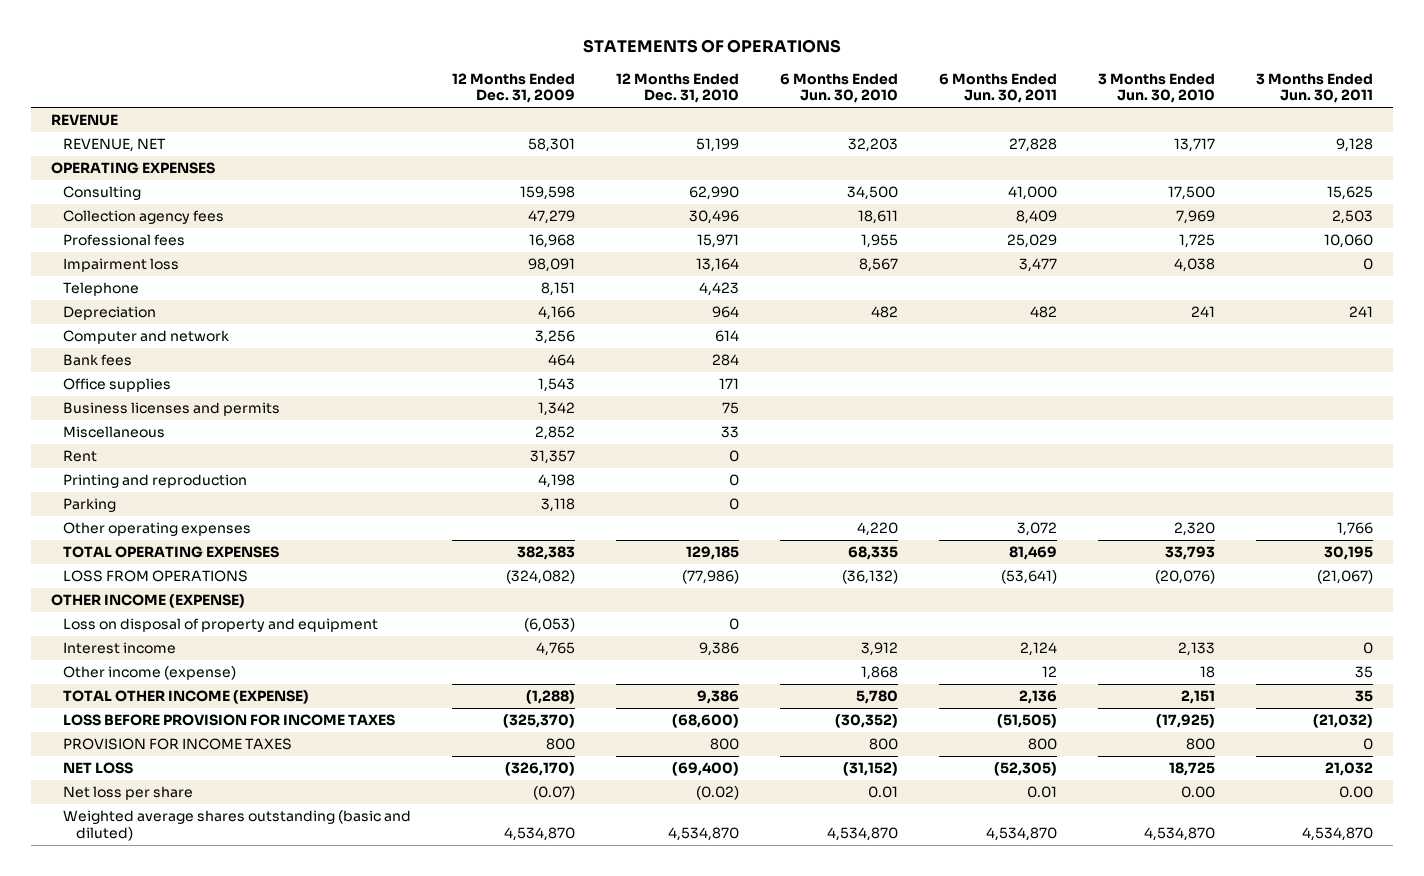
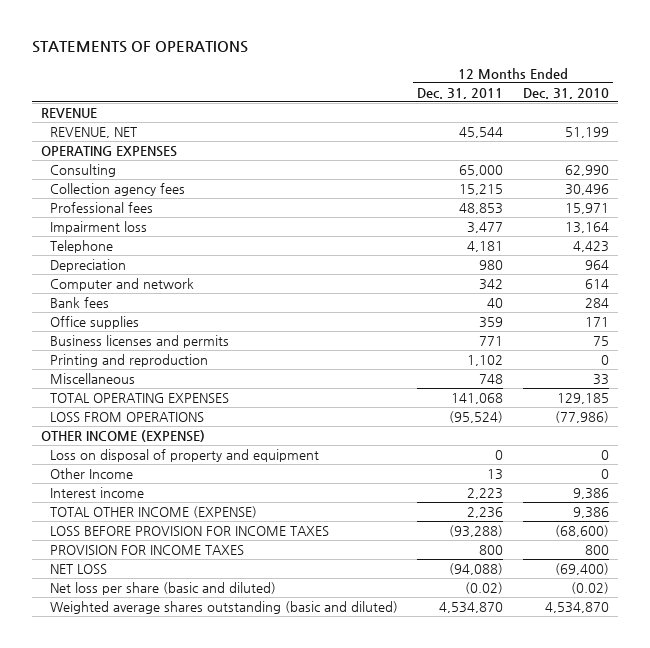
[452,72,576,104] 12 Months Ended Dec. 31, 2009 -> none
[780,72,899,104] 6 Months Ended Jun. 30, 2010 -> none
[939,72,1058,104] 6 Months Ended Jun. 30, 2011 -> none
[1097,72,1215,104] 3 Months Ended Jun. 30, 2010 -> none
[1255,72,1373,104] 3 Months Ended Jun. 30, 2011 -> none
none -> [417,87,504,99] Dec. 31, 2011
[63,450,98,463] Rent -> none
[63,498,117,513] Parking -> none
[63,522,252,537] Other operating expenses -> none
[63,426,166,439] Miscellaneous -> [50,372,136,384] Miscellaneous
none -> [50,467,134,479] Other Income
[63,666,237,681] Other income (expense) -> none
[63,786,194,801] Net loss per share -> [50,581,277,595] Net loss per share (basic and diluted)

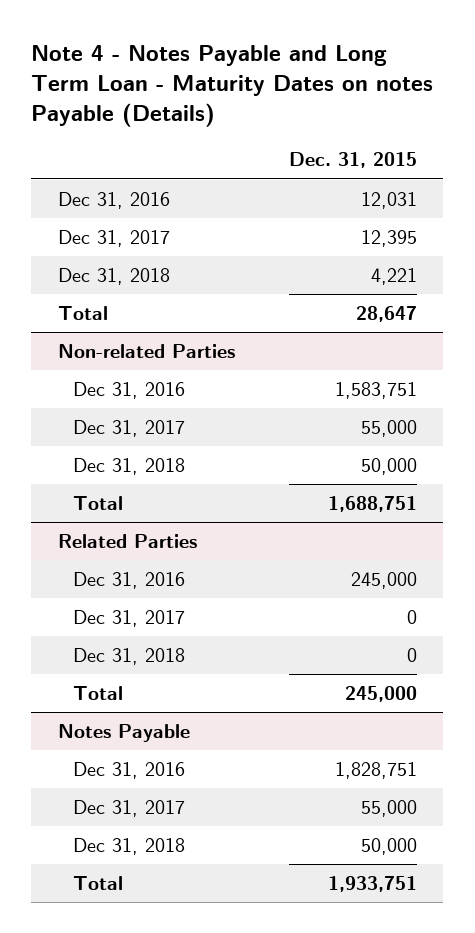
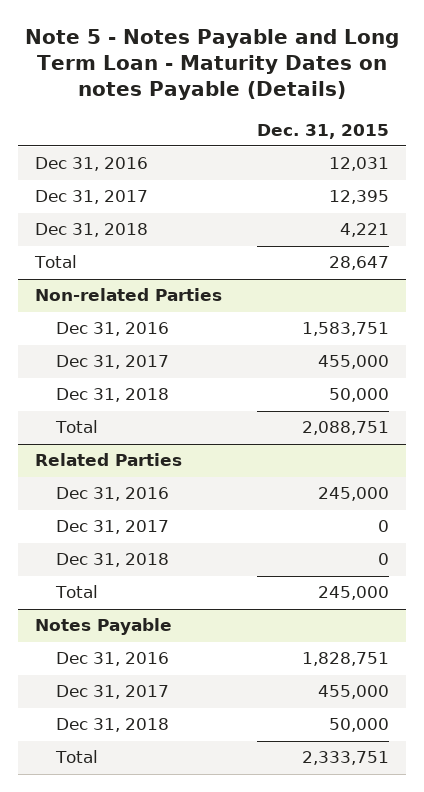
[31,45,434,128] Note 4 - Notes Payable and Long Term Loan - Maturity Dates on notes Payable (Details) -> [24,28,399,101] Note 5 - Notes Payable and Long Term Loan - Maturity Dates on notes Payable (Details)
[360,419,417,437] 55,000 -> [317,355,389,370] 455,000
[327,495,417,512] 1,688,751 -> [301,421,389,436] 2,088,751
[360,799,417,817] 55,000 -> [317,685,389,700] 455,000
[327,875,417,892] 1,933,751 -> [301,751,389,766] 2,333,751

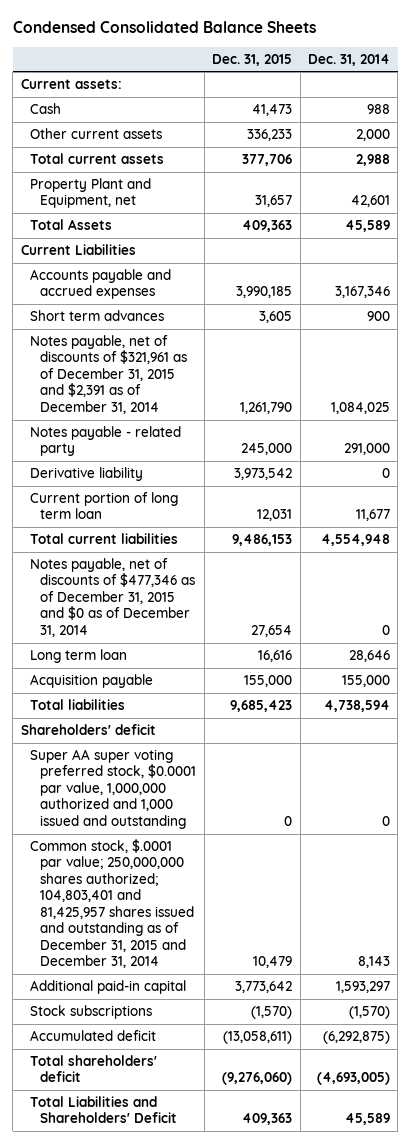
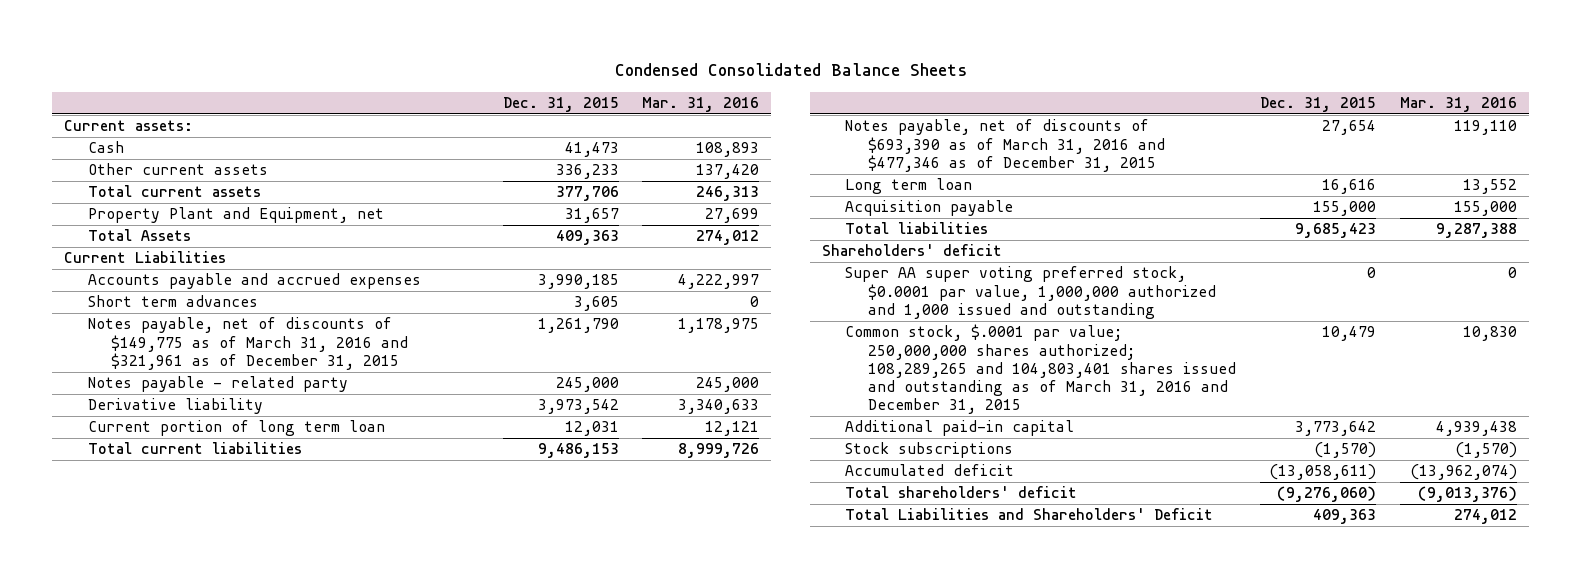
[308,53,391,66] Dec. 31, 2014 -> none
none -> [642,96,760,112] Mar. 31, 2016
[30,335,188,414] Notes payable, net of discounts of $321,961 as of December 31, 2015 and $2,391 as of December 31, 2014 -> [87,317,408,370] Notes payable, net of discounts of $149,775 as of March 31, 2016 and $321,961 as of December 31, 2015
[30,558,196,637] Notes payable, net of discounts of $477,346 as of December 31, 2015 and $0 as of December 31, 2014 -> [844,119,1166,172] Notes payable, net of discounts of $693,390 as of March 31, 2016 and $477,346 as of December 31, 2015
[30,839,195,969] Common stock, $.0001 par value; 250,000,000 shares authorized; 104,803,401 and 81,425,957 shares issued and outstanding as of December 31, 2015 and December 31, 2014 -> [844,324,1237,415] Common stock, $.0001 par value; 250,000,000 shares authorized; 108,289,265 and 104,803,401 shares issued and outstanding as of March 31, 2016 and December 31, 2015

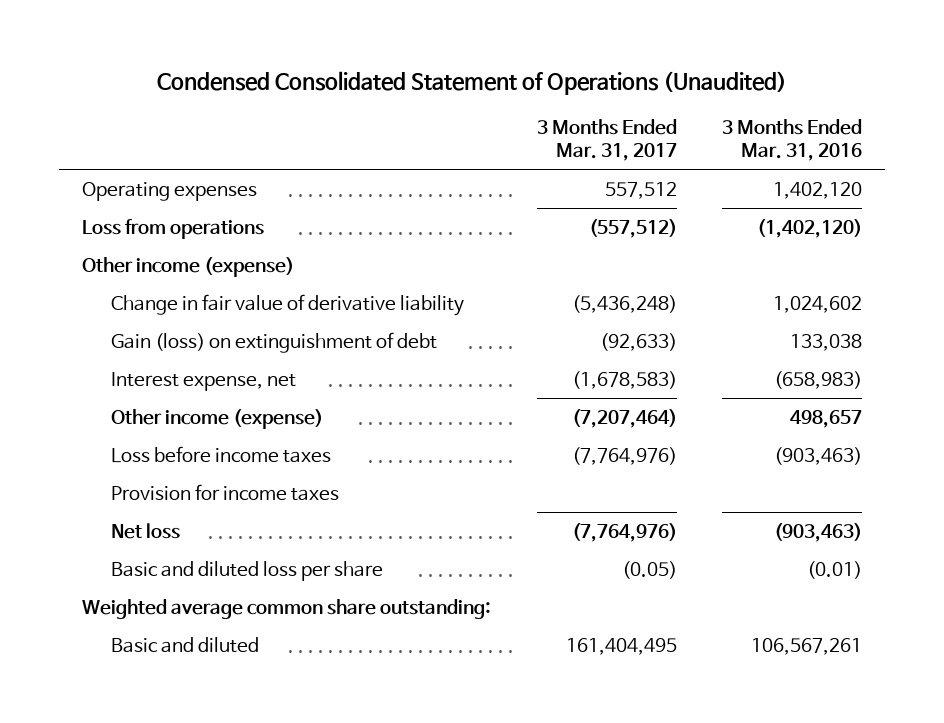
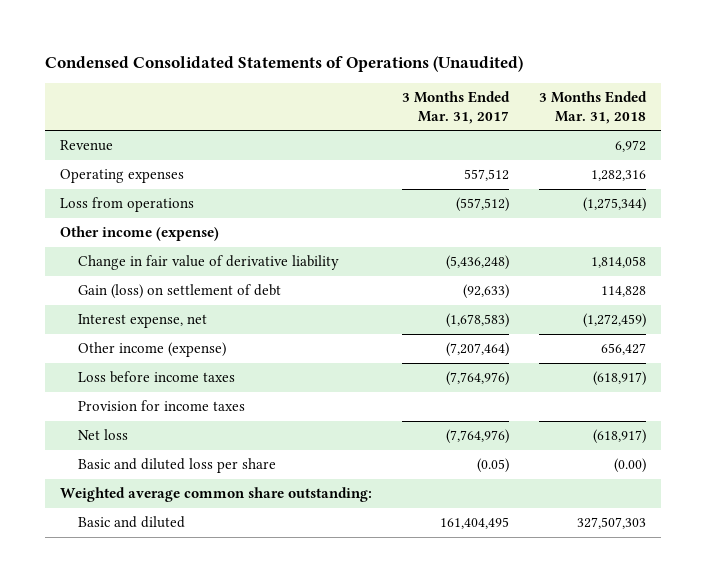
[157,70,788,95] Condensed Consolidated Statement of Operations (Unaudited) -> [44,55,523,72] Condensed Consolidated Statements of Operations (Unaudited)
[722,118,863,161] 3 Months Ended Mar. 31, 2016 -> none
none -> [539,91,648,124] 3 Months Ended Mar. 31, 2018
none -> [59,140,113,152] Revenue
[111,332,438,354] Gain (loss) on extinguishment of debt -> [78,284,282,300] Gain (loss) on settlement of debt

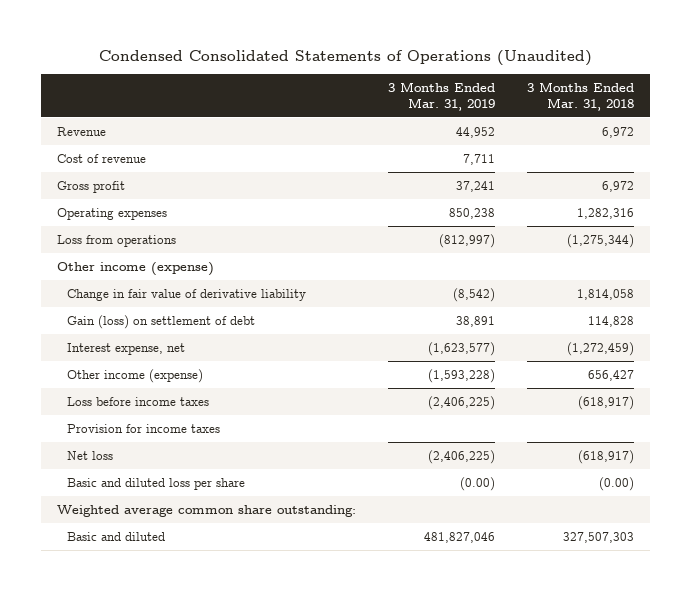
[402,91,511,124] 3 Months Ended Mar. 31, 2017 -> none
none -> [388,81,496,111] 3 Months Ended Mar. 31, 2019
none -> [56,153,146,163] Cost of revenue
none -> [56,180,125,193] Gross profit

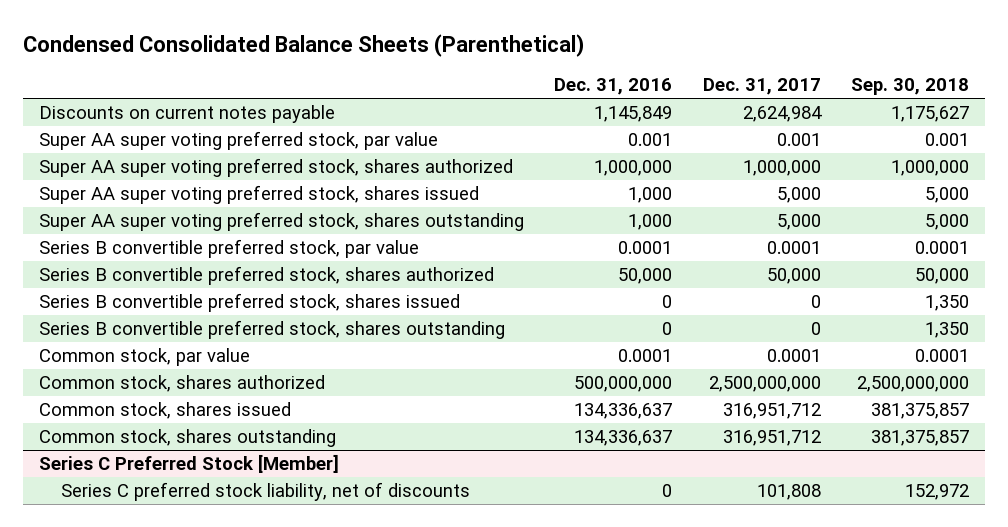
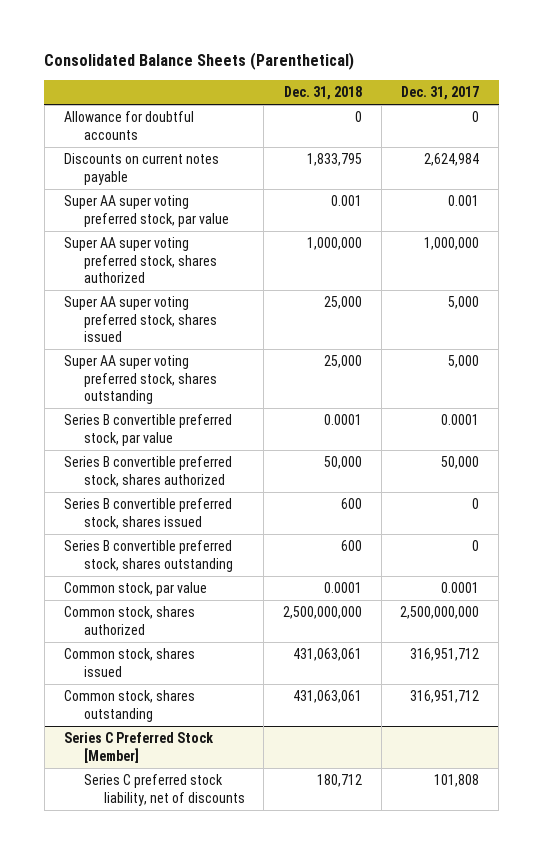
[23,34,585,58] Condensed Consolidated Balance Sheets (Parenthetical) -> [44,51,355,70] Consolidated Balance Sheets (Parenthetical)
[554,77,673,95] Dec. 31, 2016 -> none
[851,77,970,95] Sep. 30, 2018 -> none
none -> [283,85,362,100] Dec. 31, 2018
none -> [63,111,194,140] Allowance for doubtful accounts

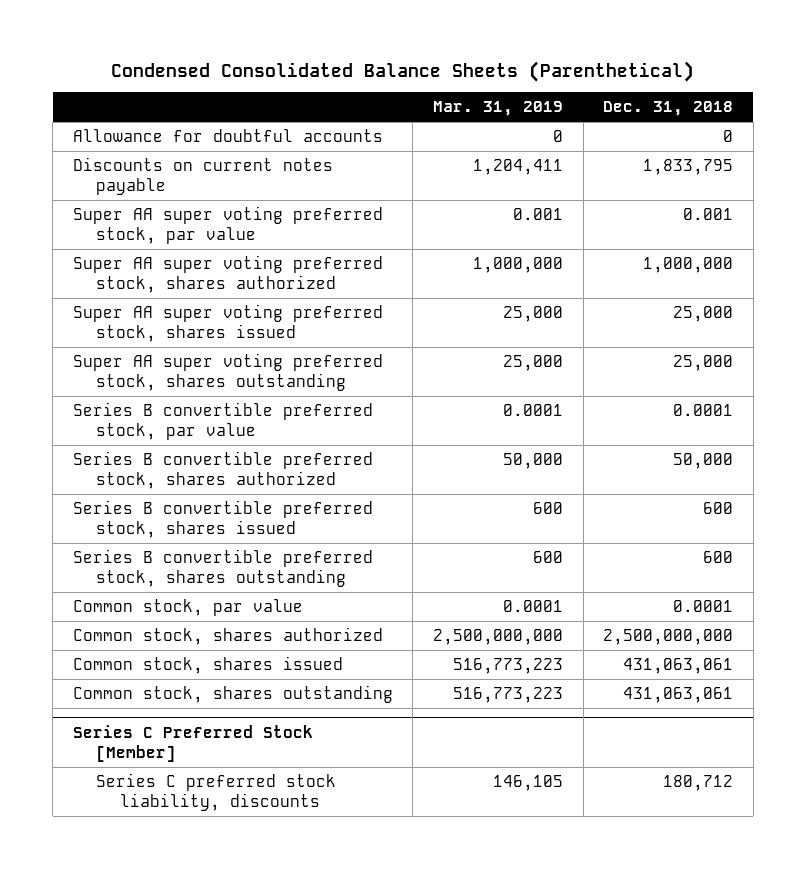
[44,51,355,70] Consolidated Balance Sheets (Parenthetical) -> [110,60,694,82] Condensed Consolidated Balance Sheets (Parenthetical)
[401,85,480,100] Dec. 31, 2017 -> none
none -> [432,100,563,116] Mar. 31, 2019
[83,774,245,806] Series C preferred stock liability, net of discounts -> [96,772,337,811] Series C preferred stock liability, discounts

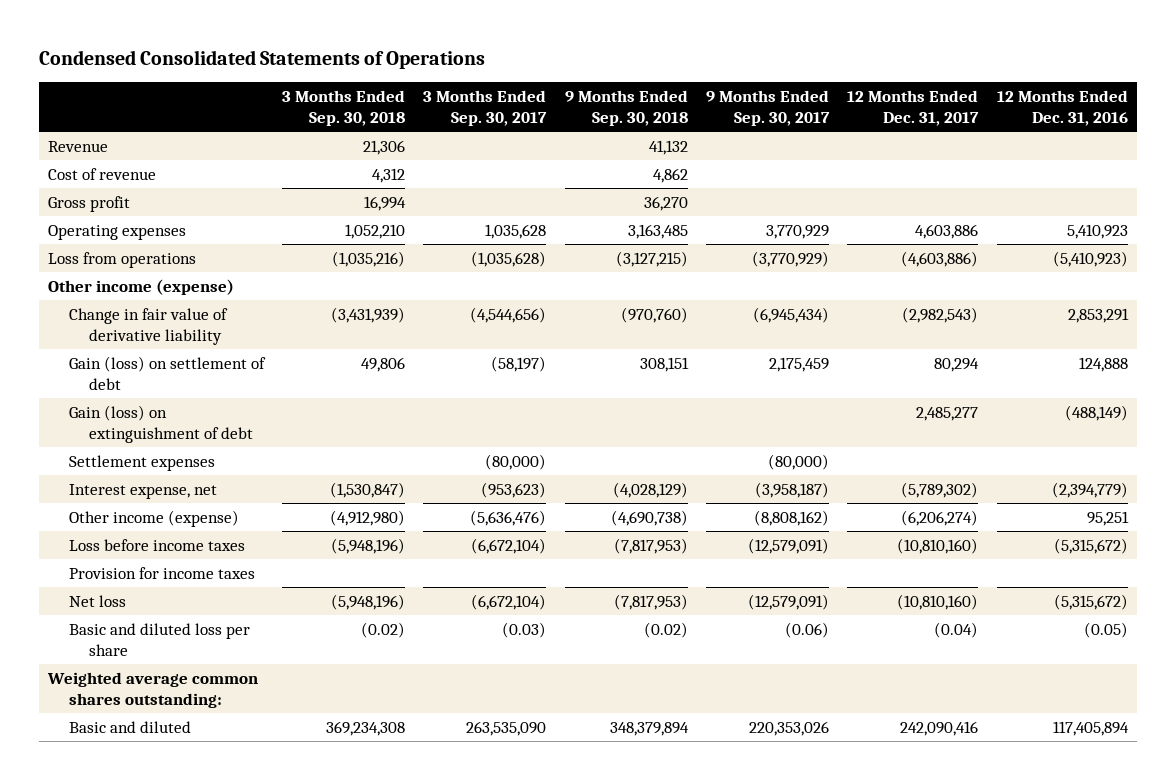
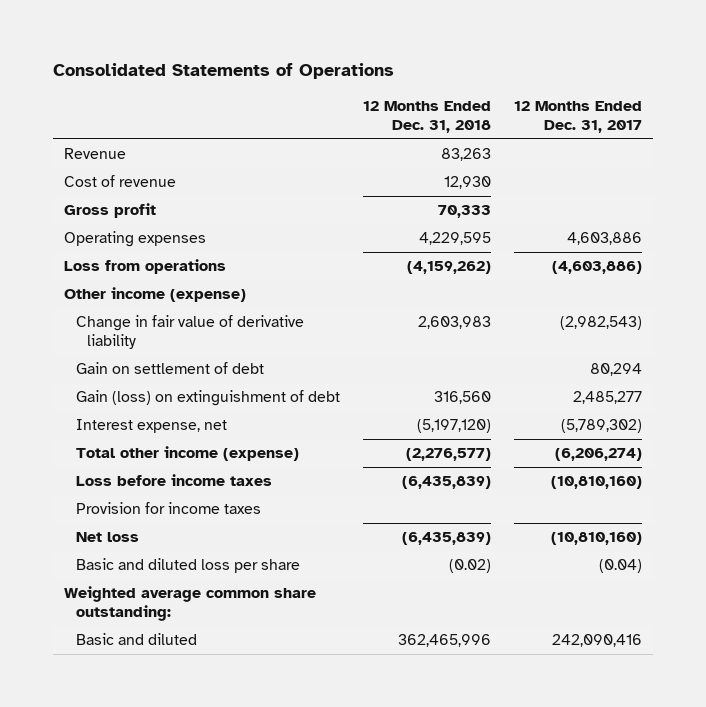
[38,50,485,70] Condensed Consolidated Statements of Operations -> [52,63,394,80] Consolidated Statements of Operations
[281,90,405,127] 3 Months Ended Sep. 30, 2018 -> none
[423,90,548,127] 3 Months Ended Sep. 30, 2017 -> none
[564,90,688,127] 9 Months Ended Sep. 30, 2018 -> none
[705,90,830,127] 9 Months Ended Sep. 30, 2017 -> none
[996,90,1128,127] 12 Months Ended Dec. 31, 2016 -> none
none -> [362,100,491,133] 12 Months Ended Dec. 31, 2018
[68,355,266,390] Gain (loss) on settlement of debt -> [75,362,264,375] Gain on settlement of debt
[68,454,215,471] Settlement expenses -> none
[68,509,239,527] Other income (expense) -> [75,446,299,462] Total other income (expense)
[46,671,258,708] Weighted average common shares outstanding: -> [64,586,317,622] Weighted average common share outstanding:

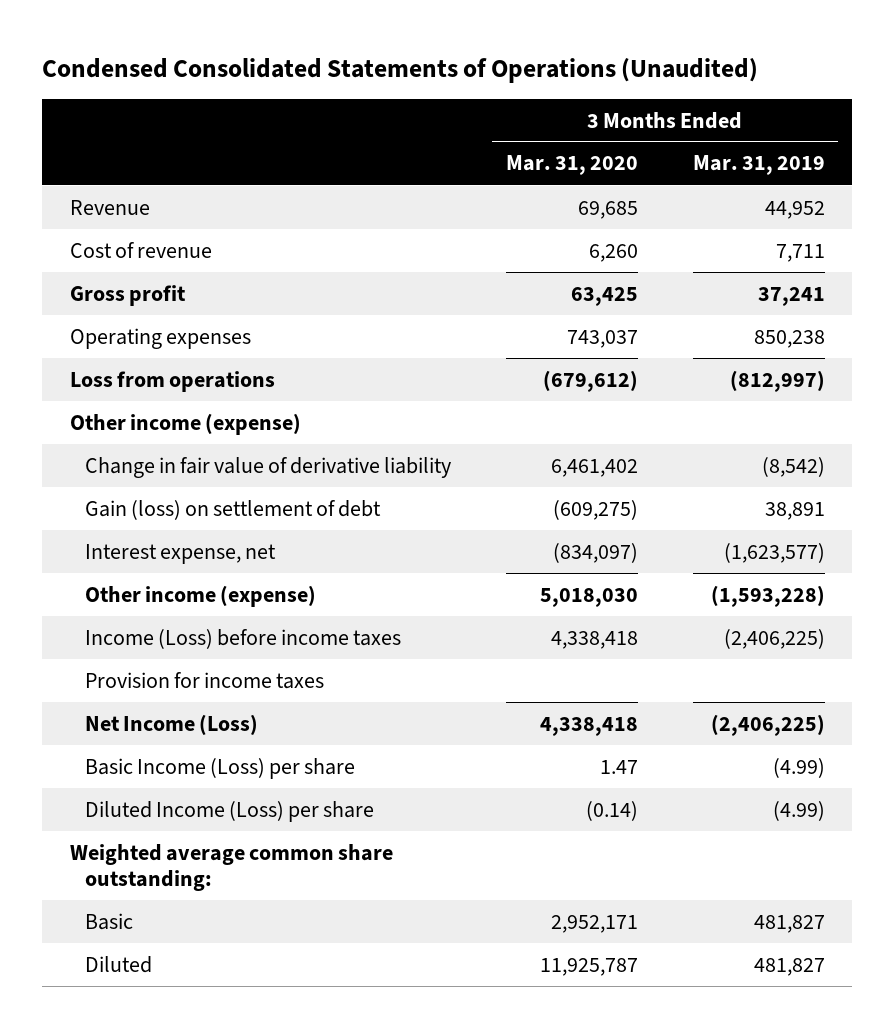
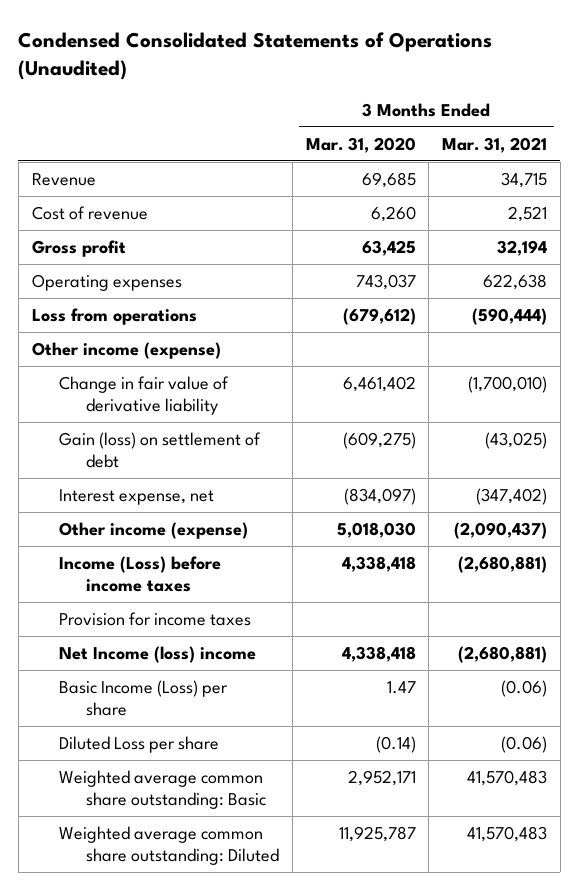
[692,155,825,176] Mar. 31, 2019 -> none
none -> [441,136,547,153] Mar. 31, 2021
[85,713,259,735] Net Income (Loss) -> [58,645,256,663] Net Income (loss) income
[69,843,393,891] Weighted average common share outstanding: -> none
[85,800,375,822] Diluted Income (Loss) per share -> [58,735,219,753] Diluted Loss per share
[85,912,134,930] Basic -> [58,769,267,810] Weighted average common share outstanding: Basic
[85,955,153,973] Diluted -> [58,825,280,866] Weighted average common share outstanding: Diluted

